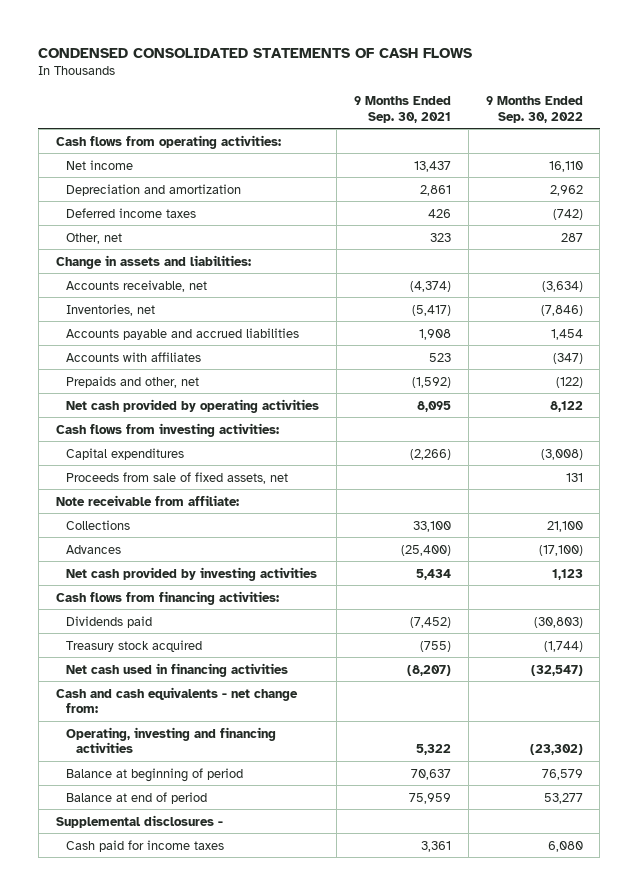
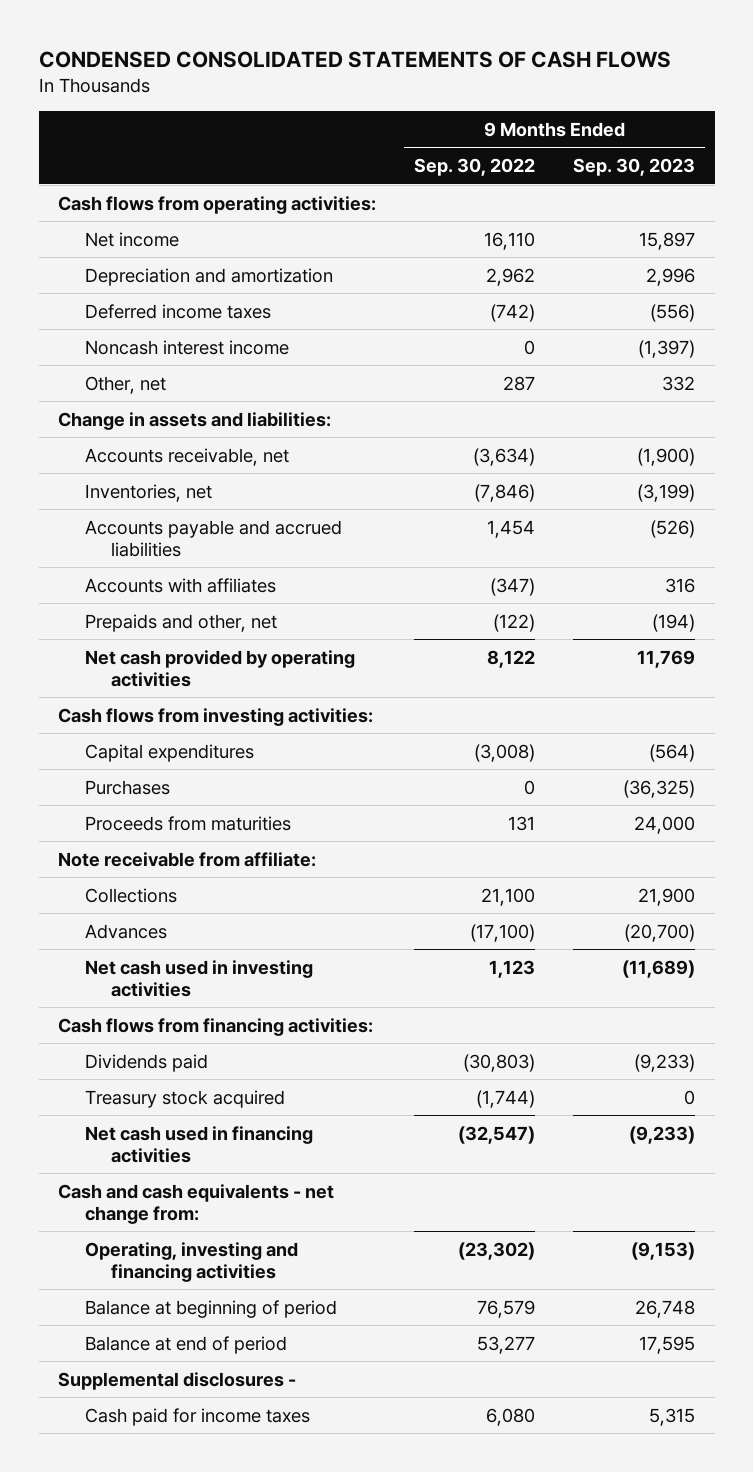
[353,95,451,123] 9 Months Ended Sep. 30, 2021 -> none
none -> [573,157,696,176] Sep. 30, 2023
none -> [84,339,289,355] Noncash interest income
none -> [84,779,170,795] Purchases
[65,471,288,484] Proceeds from sale of fixed assets, net -> [84,815,291,831] Proceeds from maturities
[65,566,317,581] Net cash provided by investing activities -> [84,959,313,997] Net cash used in investing activities

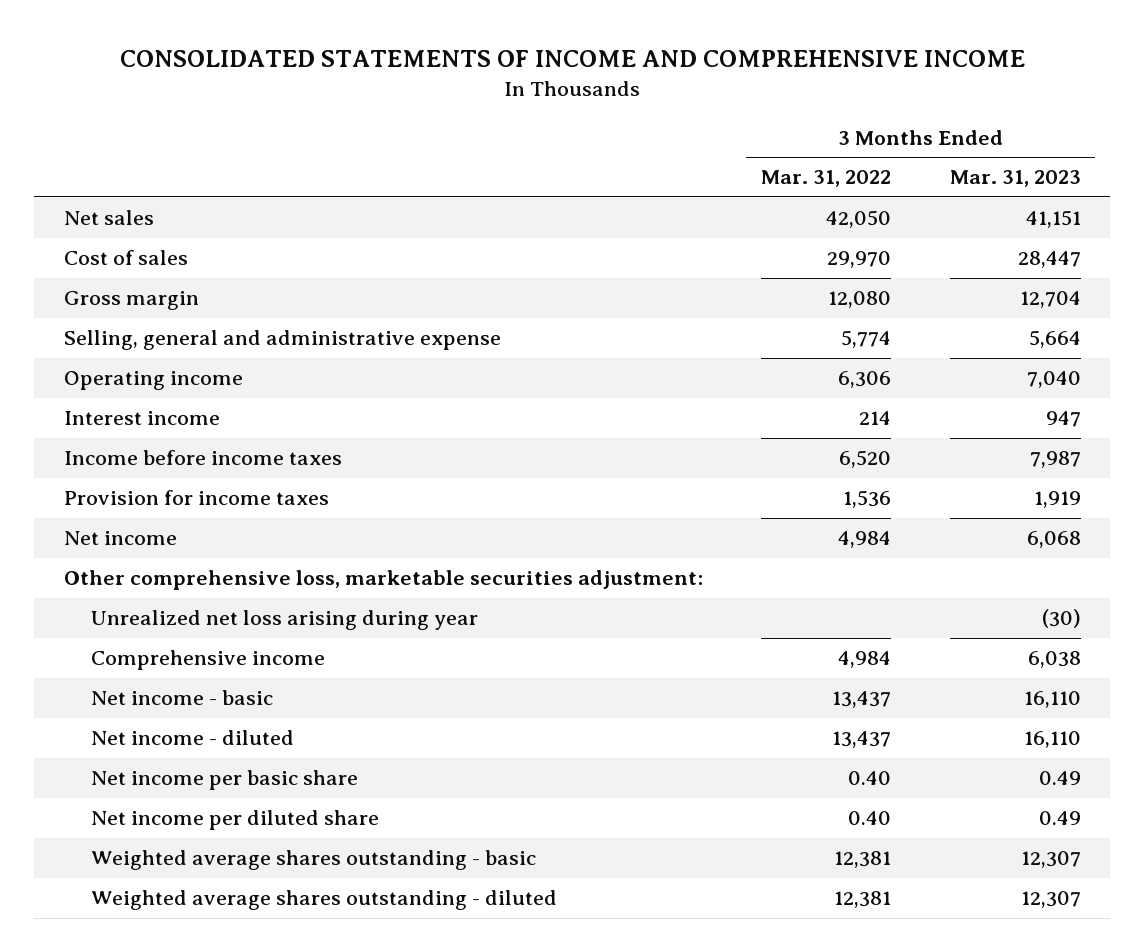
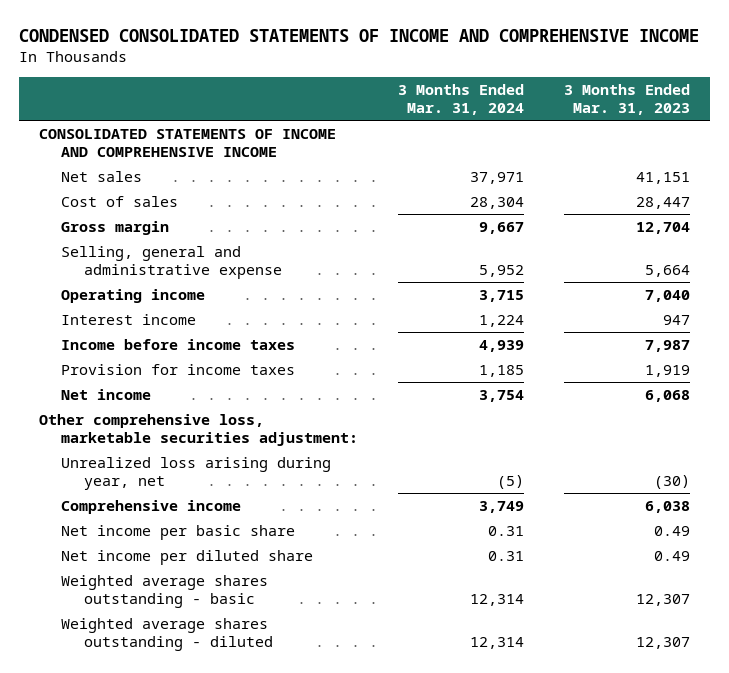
[120,50,1026,68] CONSOLIDATED STATEMENTS OF INCOME AND COMPREHENSIVE INCOME -> [18,29,699,43] CONDENSED CONSOLIDATED STATEMENTS OF INCOME AND COMPREHENSIVE INCOME
[761,170,892,188] Mar. 31, 2022 -> none
none -> [398,84,525,116] 3 Months Ended Mar. 31, 2024
none -> [38,129,336,157] CONSOLIDATED STATEMENTS OF INCOME AND COMPREHENSIVE INCOME
[91,610,479,631] Unrealized net loss arising during year -> [61,457,332,490] Unrealized loss arising during year, net
[91,690,274,706] Net income - basic -> none
[91,730,295,746] Net income - diluted -> none

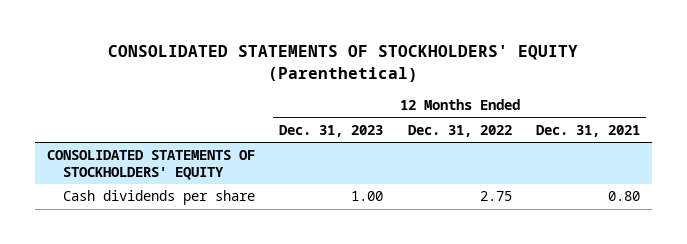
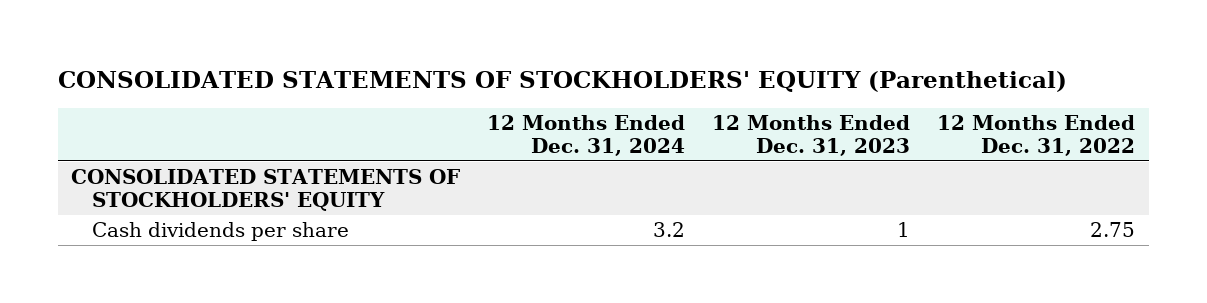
[535,124,640,137] Dec. 31, 2021 -> none
none -> [487,115,686,157] 12 Months Ended Dec. 31, 2024
[351,191,384,202] 1.00 -> [897,222,911,238] 1

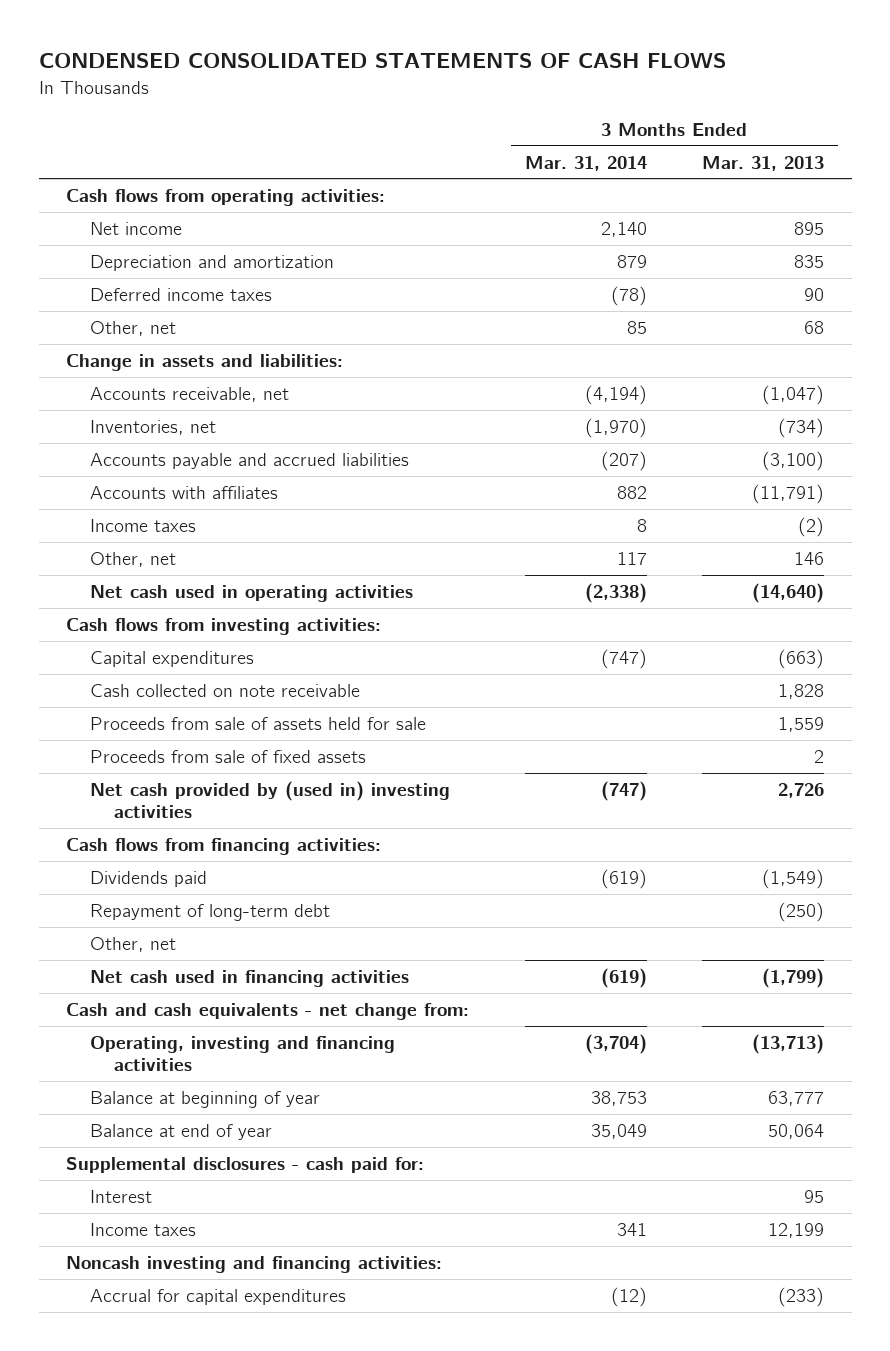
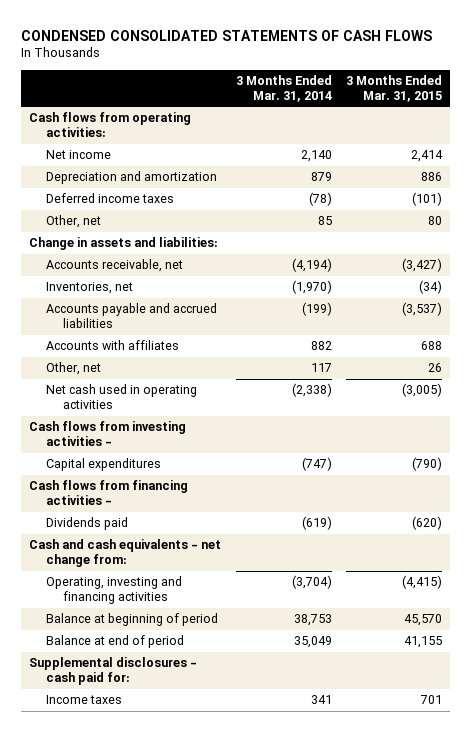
[702,155,825,171] Mar. 31, 2013 -> none
none -> [346,74,443,102] 3 Months Ended Mar. 31, 2015
[600,450,647,471] (207) -> [301,302,332,317] (199)
[89,518,196,532] Income taxes -> none
[66,617,382,635] Cash flows from investing activities: -> [28,421,186,447] Cash flows from investing activities -
[89,683,360,697] Cash collected on note receivable -> none
[89,716,426,730] Proceeds from sale of assets held for sale -> none
[89,749,366,763] Proceeds from sale of fixed assets -> none
[89,780,450,819] Net cash provided by (used in) investing activities -> none
[66,837,382,855] Cash flows from financing activities: -> [28,480,188,506] Cash flows from financing activities -
[89,903,330,921] Repayment of long-term debt -> none
[89,936,176,952] Other, net -> none
[89,969,409,987] Net cash used in financing activities -> none
[89,1090,320,1108] Balance at beginning of year -> [45,613,218,627] Balance at beginning of period
[89,1123,272,1140] Balance at end of year -> [45,635,184,649] Balance at end of period
[89,1189,152,1203] Interest -> none
[66,1255,443,1273] Noncash investing and financing activities: -> none
[89,1288,346,1305] Accrual for capital expenditures -> none

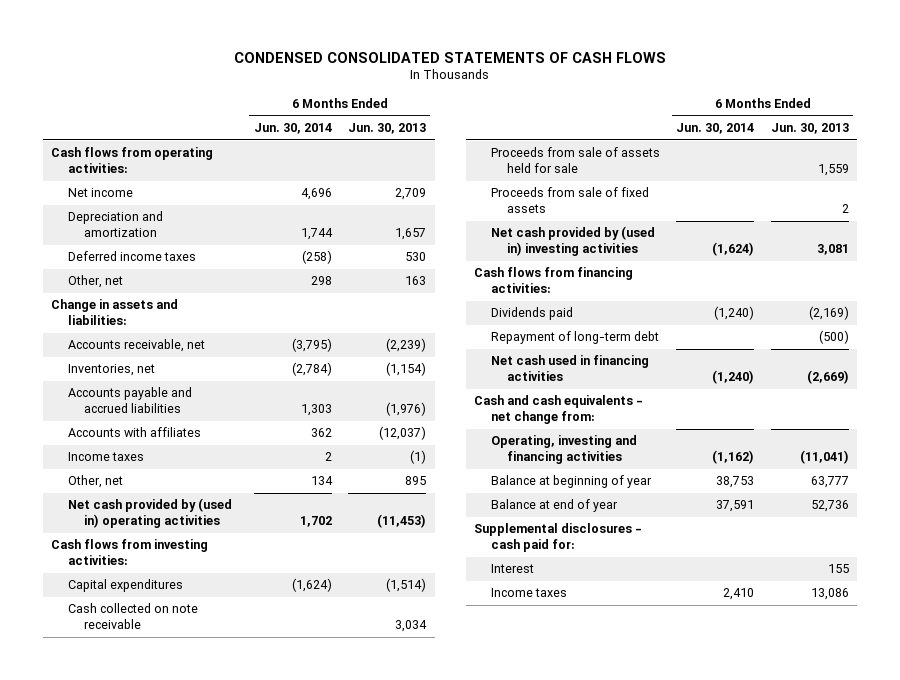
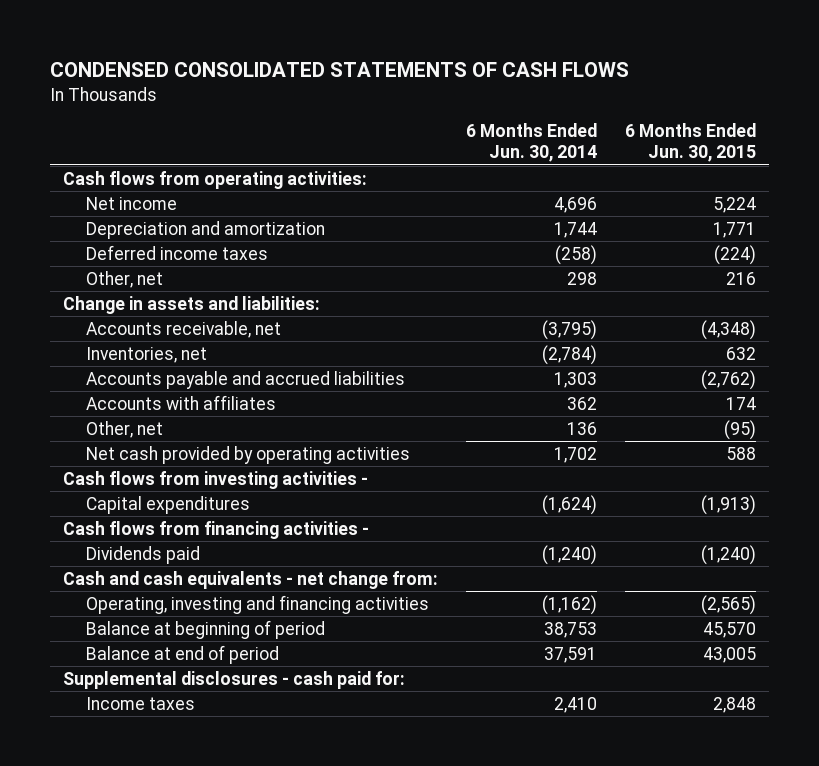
[348,123,427,135] Jun. 30, 2013 -> none
none -> [624,123,756,163] 6 Months Ended Jun. 30, 2015
[67,452,144,462] Income taxes -> none
[310,476,333,486] 134 -> [567,421,598,435] 136
[67,498,232,529] Net cash provided by (used in) operating activities -> [86,445,411,464] Net cash provided by operating activities
[51,539,209,566] Cash flows from investing activities: -> [63,470,369,489] Cash flows from investing activities -
[67,603,198,630] Cash collected on note receivable -> none
[490,147,660,174] Proceeds from sale of assets held for sale -> none
[490,187,649,214] Proceeds from sale of fixed assets -> none
[490,226,655,257] Net cash provided by (used in) investing activities -> none
[474,267,634,294] Cash flows from financing activities: -> [63,520,370,539] Cash flows from financing activities -
[490,331,659,345] Repayment of long-term debt -> none
[490,355,649,382] Net cash used in financing activities -> none
[490,475,652,489] Balance at beginning of year -> [86,619,326,639] Balance at beginning of period
[490,499,618,513] Balance at end of year -> [86,644,280,664] Balance at end of period
[490,564,534,574] Interest -> none

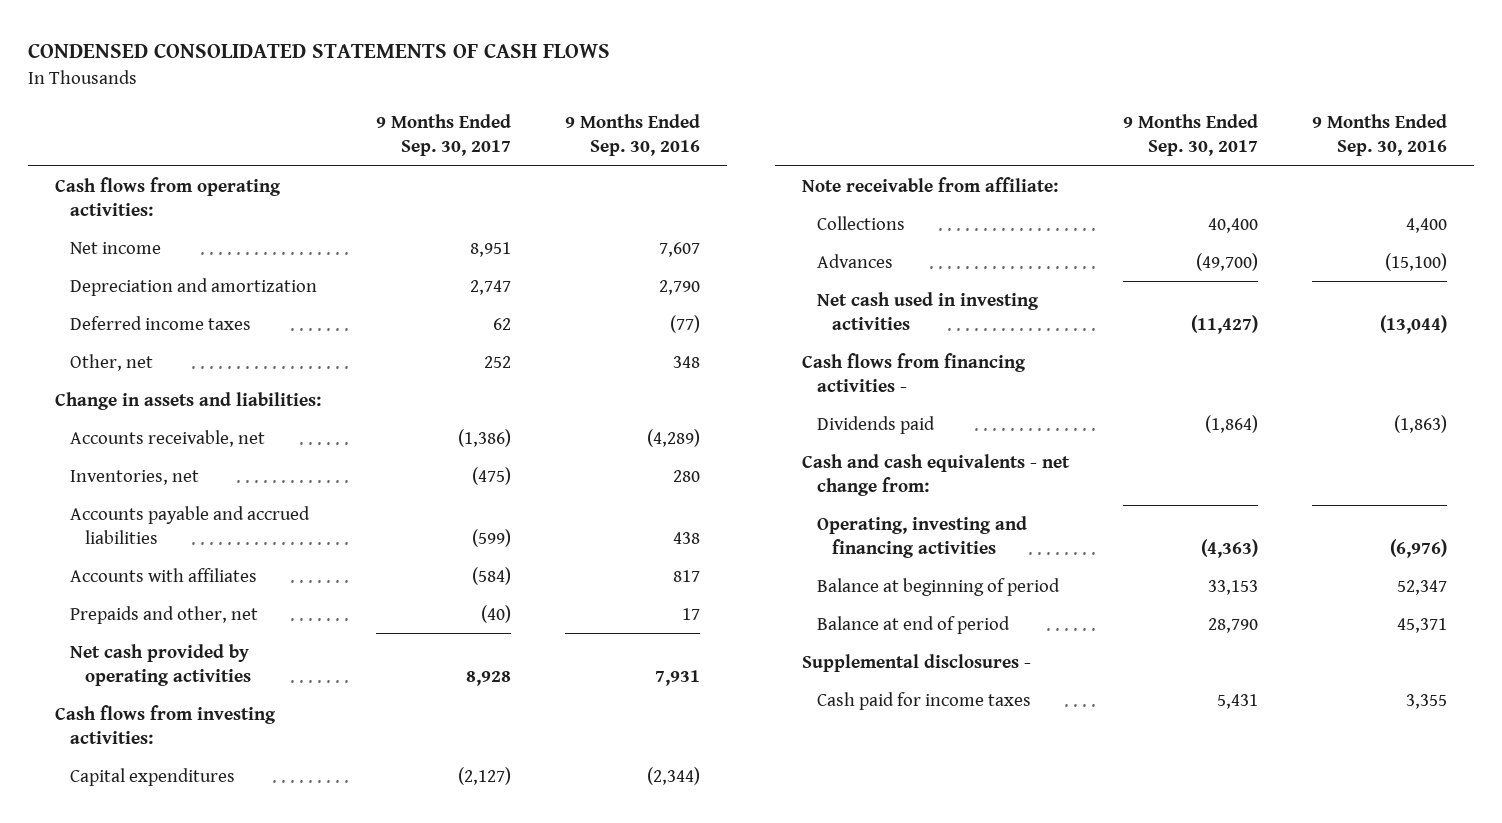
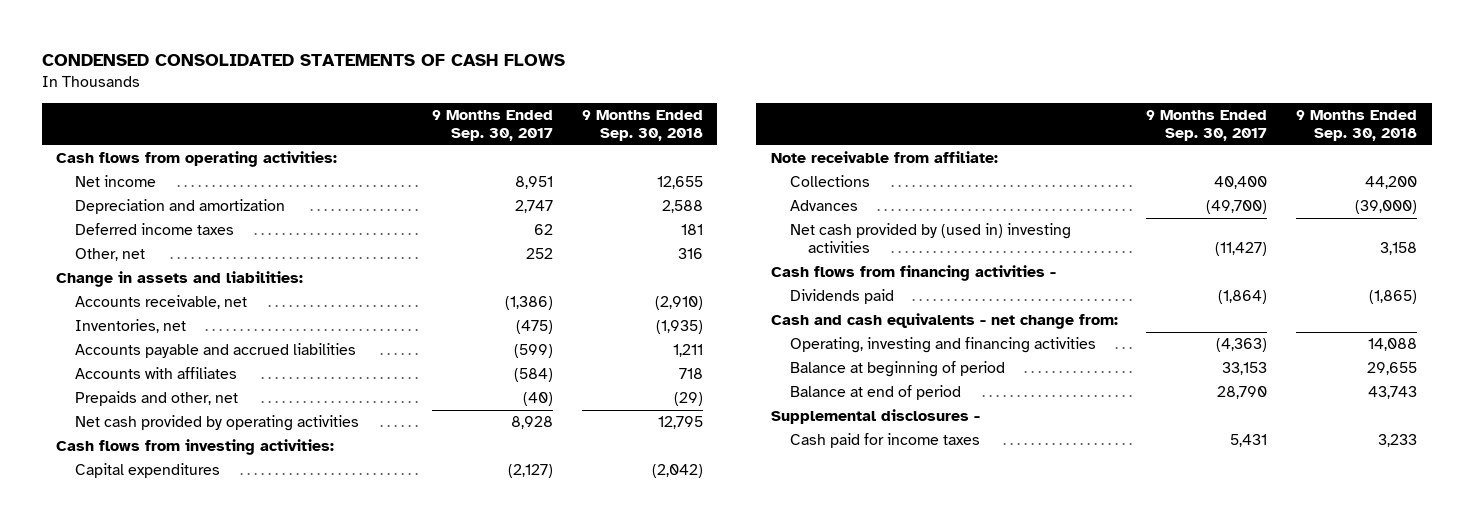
[565,114,701,157] 9 Months Ended Sep. 30, 2016 -> none
none -> [581,110,703,142] 9 Months Ended Sep. 30, 2018
[817,292,1040,331] Net cash used in investing activities -> [789,223,1071,254] Net cash provided by (used in) investing activities

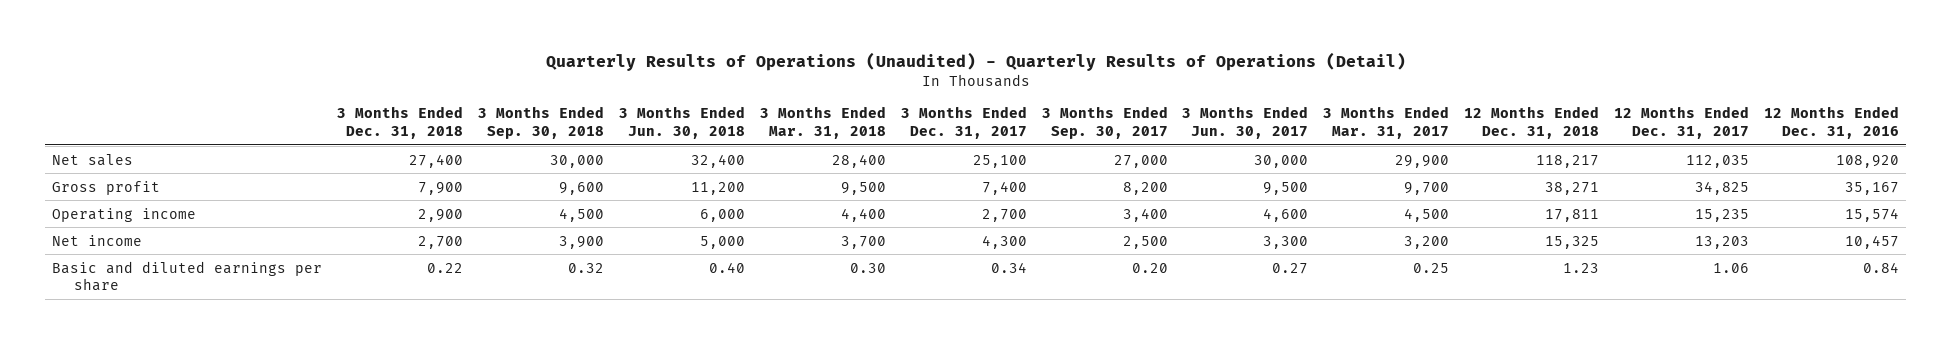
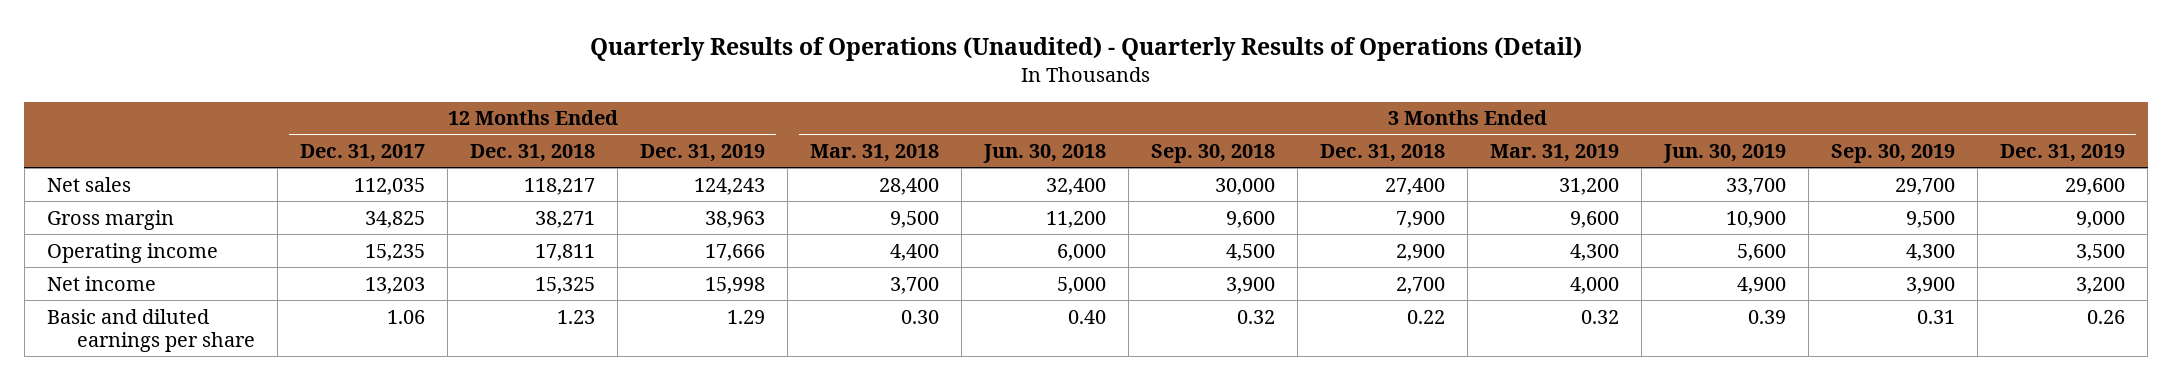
[900,106,1027,140] 3 Months Ended Dec. 31, 2017 -> none
[1041,106,1168,140] 3 Months Ended Sep. 30, 2017 -> none
[1182,106,1309,140] 3 Months Ended Jun. 30, 2017 -> none
[1323,106,1450,140] 3 Months Ended Mar. 31, 2017 -> none
[1763,106,1899,140] 12 Months Ended Dec. 31, 2016 -> none
none -> [640,144,766,163] Dec. 31, 2019
none -> [1490,144,1620,163] Mar. 31, 2019
none -> [1663,144,1787,164] Jun. 30, 2019
none -> [1831,144,1956,164] Sep. 30, 2019
none -> [2000,144,2126,163] Dec. 31, 2019
[52,180,161,195] Gross profit -> [46,209,174,230] Gross margin

